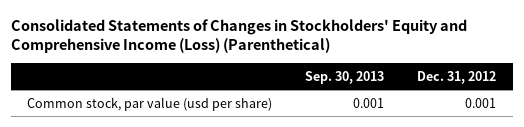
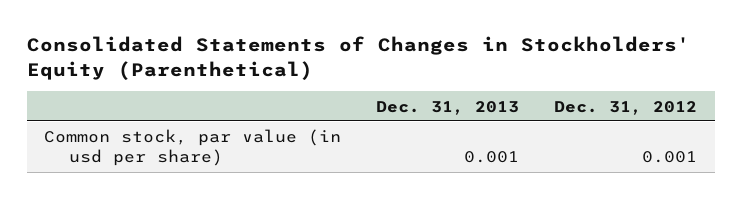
[10,18,467,54] Consolidated Statements of Changes in Stockholders' Equity and Comprehensive Income (Loss) (Parenthetical) -> [26,36,690,80] Consolidated Statements of Changes in Stockholders' Equity (Parenthetical)
[305,70,385,84] Sep. 30, 2013 -> none
none -> [376,100,520,115] Dec. 31, 2013
[27,96,273,111] Common stock, par value (usd per share) -> [44,129,342,167] Common stock, par value (in usd per share)

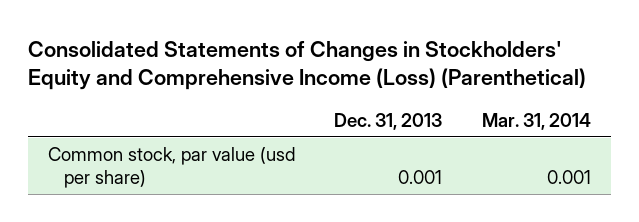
[26,36,690,80] Consolidated Statements of Changes in Stockholders' Equity (Parenthetical) -> [27,40,586,91] Consolidated Statements of Changes in Stockholders' Equity and Comprehensive Income (Loss) (Parenthetical)
[554,100,698,115] Dec. 31, 2012 -> none
none -> [482,113,592,131] Mar. 31, 2014
[44,129,342,167] Common stock, par value (in usd per share) -> [47,147,295,189] Common stock, par value (usd per share)

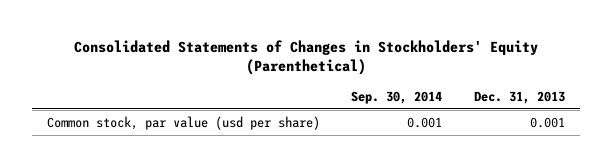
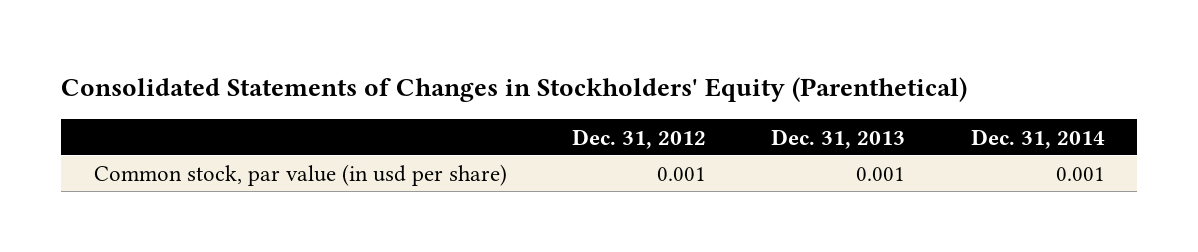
[351,91,443,105] Sep. 30, 2014 -> none
none -> [571,128,706,149] Dec. 31, 2012
none -> [970,128,1105,149] Dec. 31, 2014
[47,115,321,130] Common stock, par value (usd per share) -> [93,164,507,187] Common stock, par value (in usd per share)

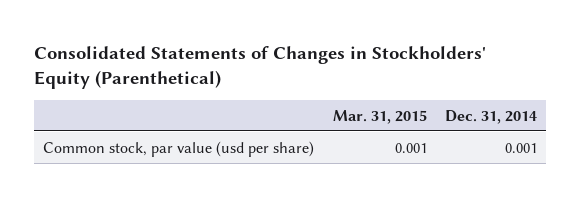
[571,128,706,149] Dec. 31, 2012 -> none
[771,128,906,149] Dec. 31, 2013 -> none
none -> [332,109,427,124] Mar. 31, 2015
[93,164,507,187] Common stock, par value (in usd per share) -> [43,140,315,157] Common stock, par value (usd per share)

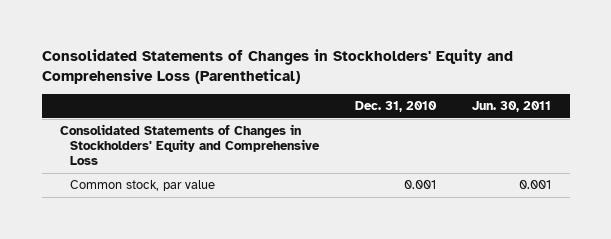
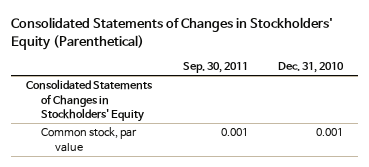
[41,49,513,85] Consolidated Statements of Changes in Stockholders' Equity and Comprehensive Loss (Parenthetical) -> [10,17,333,50] Consolidated Statements of Changes in Stockholders' Equity (Parenthetical)
[472,100,552,112] Jun. 30, 2011 -> none
none -> [182,62,248,74] Sep. 30, 2011
[59,124,320,166] Consolidated Statements of Changes in Stockholders' Equity and Comprehensive Loss -> [26,79,154,123] Consolidated Statements of Changes in Stockholders' Equity

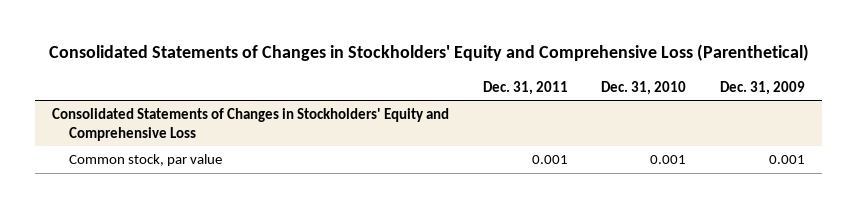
[10,17,333,50] Consolidated Statements of Changes in Stockholders' Equity (Parenthetical) -> [48,44,809,62] Consolidated Statements of Changes in Stockholders' Equity and Comprehensive Loss (Parenthetical)
[182,62,248,74] Sep. 30, 2011 -> none
none -> [482,80,568,95] Dec. 31, 2011
none -> [720,80,806,95] Dec. 31, 2009
[26,79,154,123] Consolidated Statements of Changes in Stockholders' Equity -> [51,108,449,141] Consolidated Statements of Changes in Stockholders' Equity and Comprehensive Loss

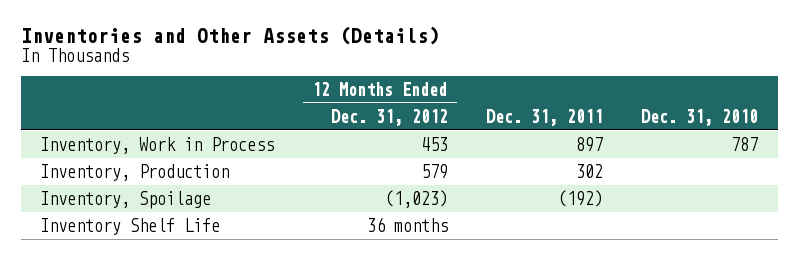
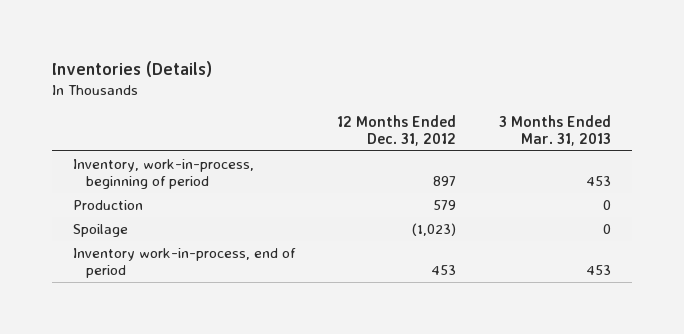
[20,25,439,45] Inventories and Other Assets (Details) -> [51,60,212,77] Inventories (Details)
[486,108,604,126] Dec. 31, 2011 -> none
[641,108,759,126] Dec. 31, 2010 -> none
none -> [498,114,611,146] 3 Months Ended Mar. 31, 2013
[40,217,221,235] Inventory Shelf Life -> none
[40,136,275,154] Inventory, Work in Process -> [72,158,254,190] Inventory, work-in-process, beginning of period
[420,136,448,151] 453 -> [433,176,457,187] 897
[40,163,230,181] Inventory, Production -> [72,199,143,210] Production
[40,190,212,209] Inventory, Spoilage -> [72,223,128,237] Spoilage
none -> [72,247,296,279] Inventory work-in-process, end of period

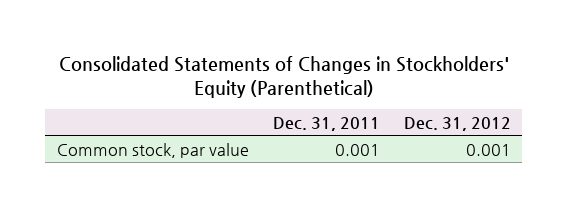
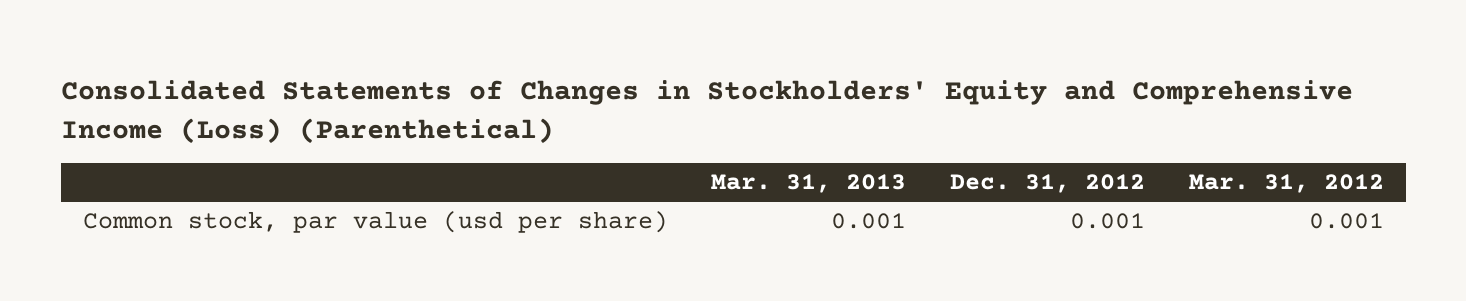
[58,55,509,98] Consolidated Statements of Changes in Stockholders' Equity (Parenthetical) -> [60,80,1353,145] Consolidated Statements of Changes in Stockholders' Equity and Comprehensive Income (Loss) (Parenthetical)
[272,116,380,131] Dec. 31, 2011 -> none
none -> [711,174,907,194] Mar. 31, 2013
none -> [1188,174,1384,194] Mar. 31, 2012
[57,142,250,158] Common stock, par value -> [82,211,668,234] Common stock, par value (usd per share)

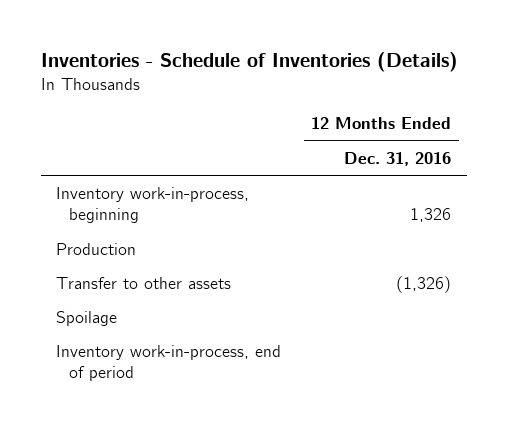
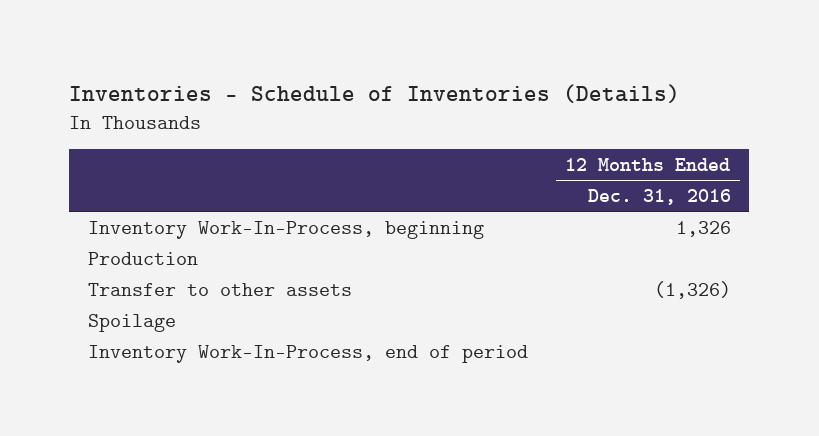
[55,187,249,224] Inventory work-in-process, beginning -> [88,220,485,239] Inventory Work-In-Process, beginning
[55,345,281,382] Inventory work-in-process, end of period -> [88,344,529,363] Inventory Work-In-Process, end of period

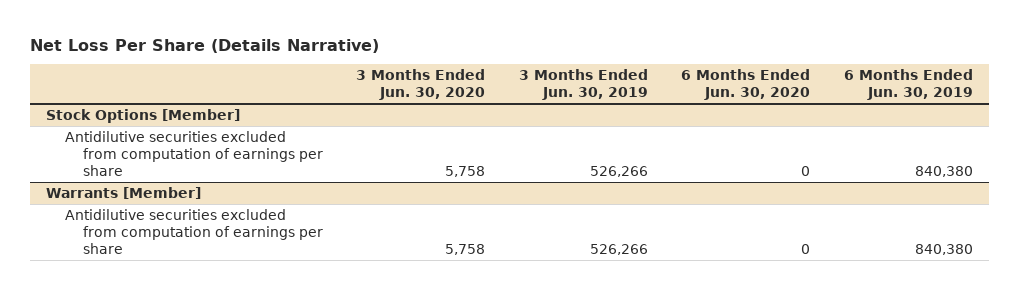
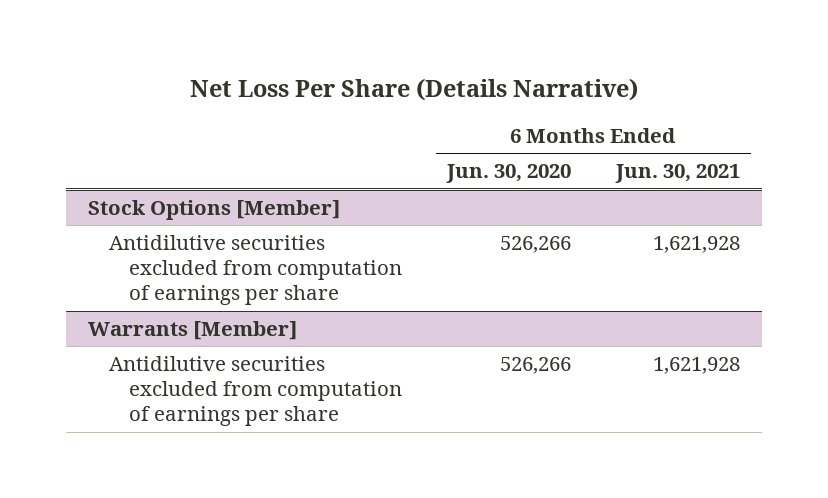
[356,69,486,101] 3 Months Ended Jun. 30, 2020 -> none
[518,69,648,101] 3 Months Ended Jun. 30, 2019 -> none
[843,69,973,101] 6 Months Ended Jun. 30, 2019 -> none
none -> [614,164,740,184] Jun. 30, 2021
[801,165,811,176] 0 -> [499,236,571,254] 526,266
[801,243,811,254] 0 -> [499,357,571,375] 526,266

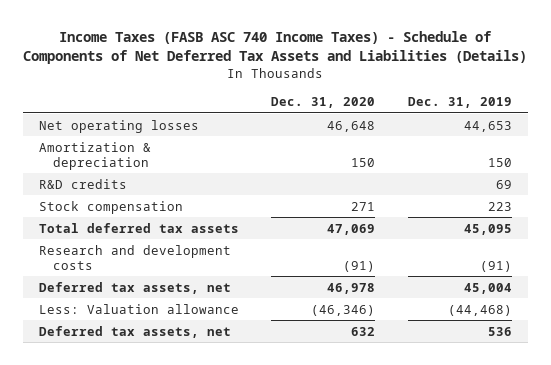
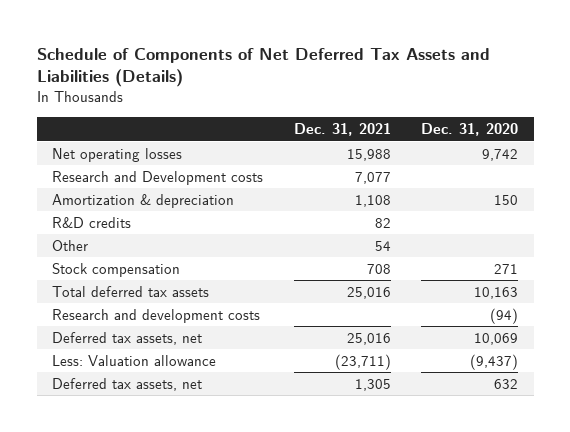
[23,31,528,65] Income Taxes (FASB ASC 740 Income Taxes) - Schedule of Components of Net Deferred Tax Assets and Liabilities (Details) -> [36,47,490,88] Schedule of Components of Net Deferred Tax Assets and Liabilities (Details)
[407,96,512,108] Dec. 31, 2019 -> none
none -> [293,123,391,137] Dec. 31, 2021
[327,120,376,132] 46,648 -> [482,148,519,161] 9,742
none -> [51,170,263,185] Research and Development costs
none -> [51,239,88,251] Other
[327,223,376,235] 47,069 -> [474,286,519,299] 10,163
[343,260,376,272] (91) -> [490,307,519,324] (94)
[327,282,376,294] 46,978 -> [474,332,519,345] 10,069
[311,304,376,316] (46,346) -> [470,353,519,370] (9,437)

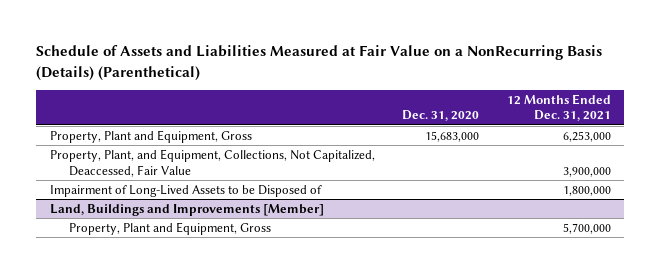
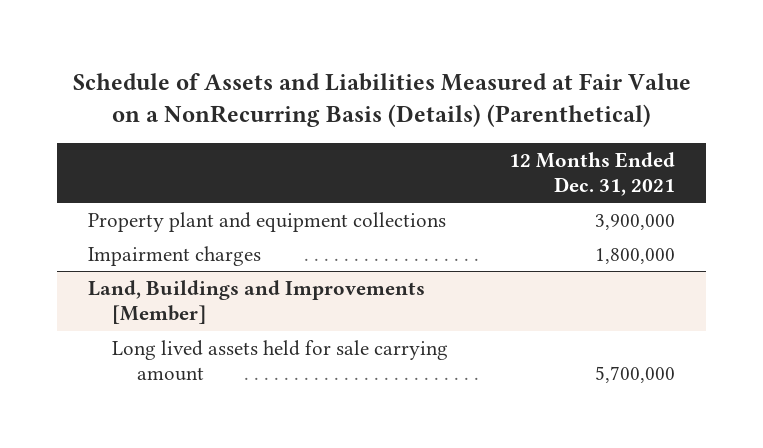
[402,110,480,122] Dec. 31, 2020 -> none
[49,129,252,143] Property, Plant and Equipment, Gross -> none
[49,148,375,177] Property, Plant, and Equipment, Collections, Not Capitalized, Deaccessed, Fair Value -> [87,211,446,232] Property plant and equipment collections
[49,184,322,197] Impairment of Long-Lived Assets to be Disposed of -> [87,245,261,266] Impairment charges
[68,221,271,235] Property, Plant and Equipment, Gross -> none
none -> [112,339,449,382] Long lived assets held for sale carrying amount

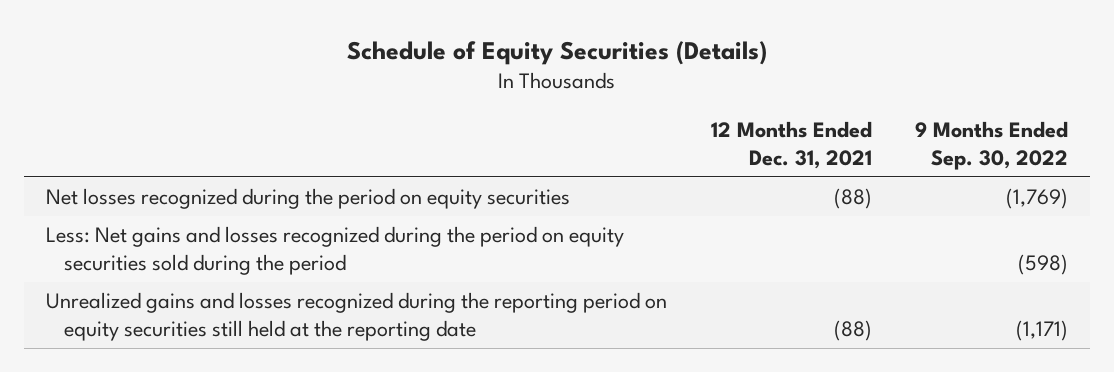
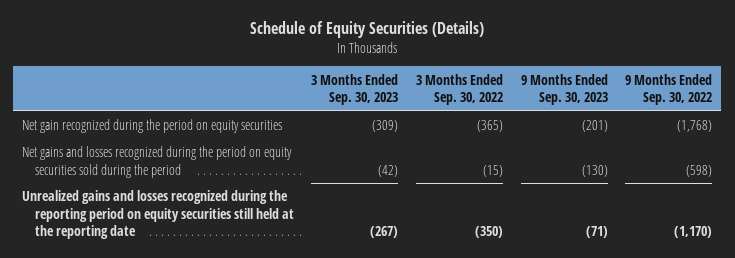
[710,120,872,169] 12 Months Ended Dec. 31, 2021 -> none
none -> [311,73,399,106] 3 Months Ended Sep. 30, 2023
none -> [415,73,503,106] 3 Months Ended Sep. 30, 2022
none -> [520,73,608,106] 9 Months Ended Sep. 30, 2023
[46,188,571,210] Net losses recognized during the period on equity securities -> [22,119,283,134] Net gain recognized during the period on equity securities
[1006,188,1069,210] (1,769) -> [677,120,713,133] (1,768)
[46,226,625,276] Less: Net gains and losses recognized during the period on equity securities sold during the period -> [22,146,293,178] Net gains and losses recognized during the period on equity securities sold during the period
[1016,320,1069,342] (1,171) -> [674,226,713,239] (1,170)

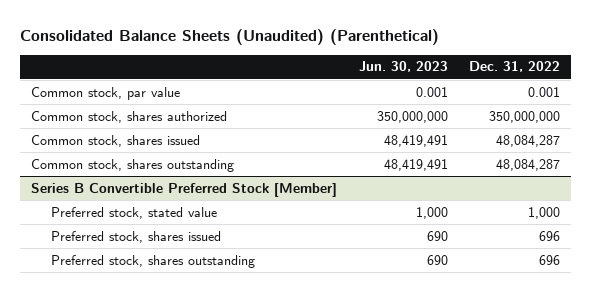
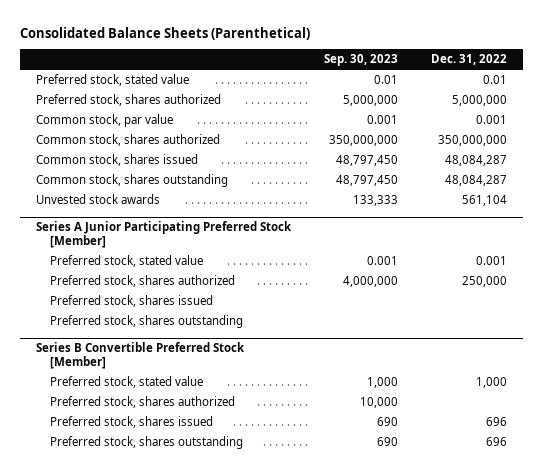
[20,29,440,46] Consolidated Balance Sheets (Unaudited) (Parenthetical) -> [20,26,311,40] Consolidated Balance Sheets (Parenthetical)
[358,61,448,73] Jun. 30, 2023 -> none
none -> [324,54,399,67] Sep. 30, 2023
none -> [36,74,190,87] Preferred stock, stated value
none -> [36,94,222,107] Preferred stock, shares authorized
none -> [36,194,161,205] Unvested stock awards
none -> [36,221,293,249] Series A Junior Participating Preferred Stock [Member]
none -> [49,255,203,268] Preferred stock, stated value
none -> [49,275,235,288] Preferred stock, shares authorized
none -> [49,295,213,308] Preferred stock, shares issued
none -> [49,315,243,329] Preferred stock, shares outstanding
none -> [49,396,235,409] Preferred stock, shares authorized

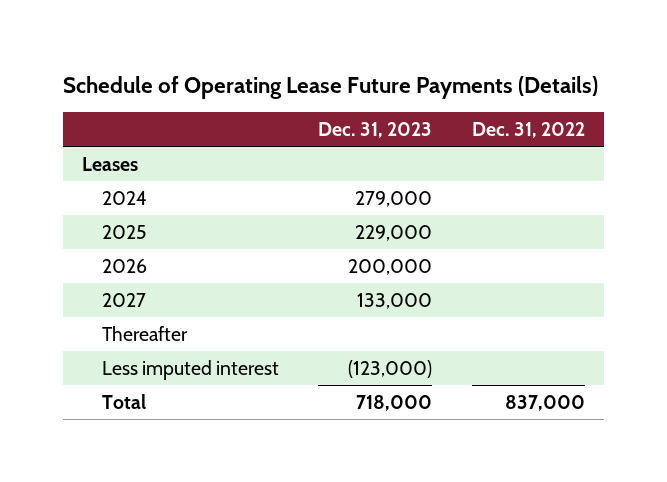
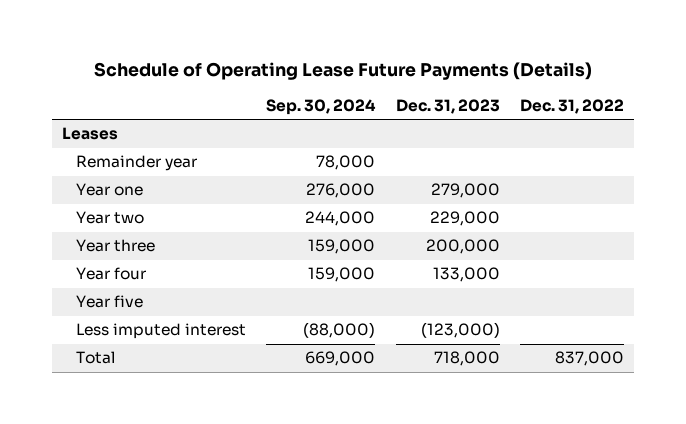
none -> [266,98,377,115] Sep. 30, 2024
none -> [76,155,198,172] Remainder year
[102,190,148,205] 2024 -> [76,183,144,197] Year one
[102,224,148,239] 2025 -> [76,211,145,225] Year two
[102,258,148,273] 2026 -> [76,239,156,253] Year three
[102,292,147,307] 2027 -> [76,267,147,281] Year four
[102,325,189,341] Thereafter -> [76,295,144,309] Year five

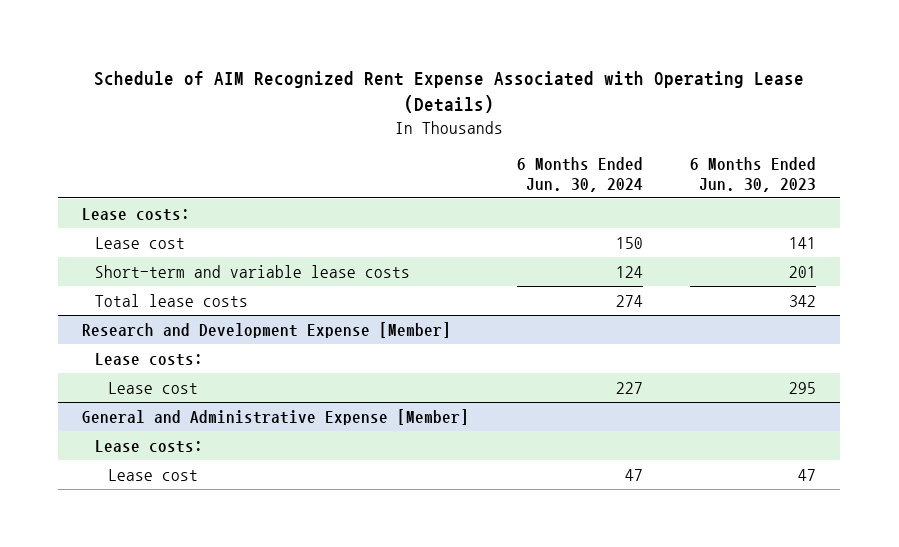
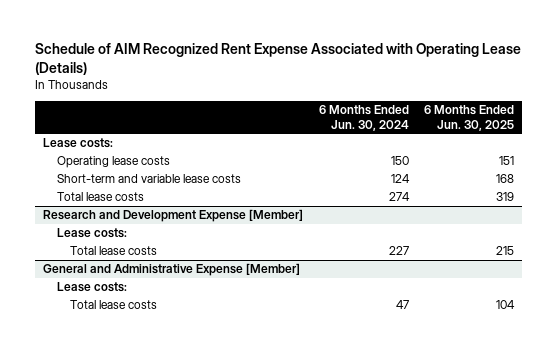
[690,157,817,193] 6 Months Ended Jun. 30, 2023 -> none
none -> [424,105,515,131] 6 Months Ended Jun. 30, 2025
[95,236,186,249] Lease cost -> [56,156,170,169] Operating lease costs
[108,381,199,394] Lease cost -> [70,246,158,256] Total lease costs
[108,468,199,481] Lease cost -> [70,300,158,310] Total lease costs

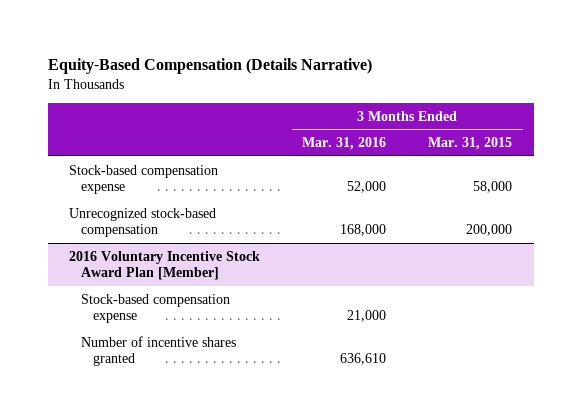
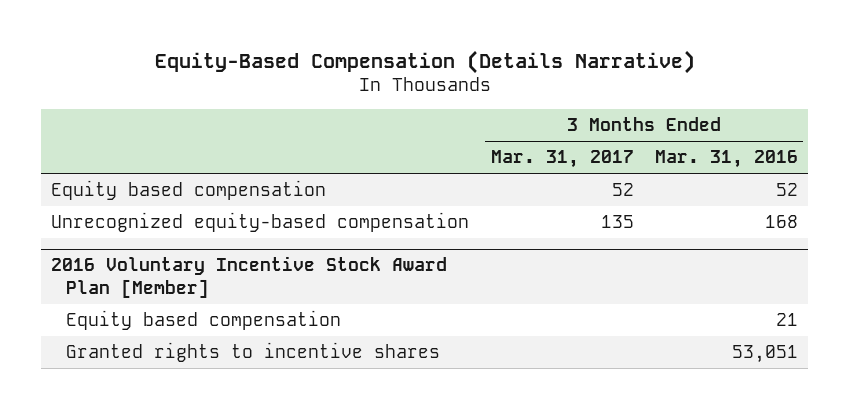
[428,137,513,151] Mar. 31, 2015 -> none
none -> [490,150,634,169] Mar. 31, 2017
[69,164,219,195] Stock-based compensation expense -> [51,180,327,201] Equity based compensation
[347,181,387,194] 52,000 -> [775,183,798,197] 52
[69,207,217,238] Unrecognized stock-based compensation -> [51,212,470,233] Unrecognized equity-based compensation
[340,224,387,237] 168,000 -> [764,215,798,229] 168
[81,293,231,324] Stock-based compensation expense -> [66,310,342,331] Equity based compensation
[347,310,387,323] 21,000 -> [775,313,798,327] 21
[81,335,237,367] Number of incentive shares granted -> [66,342,441,363] Granted rights to incentive shares
[340,353,387,366] 636,610 -> [731,345,798,364] 53,051

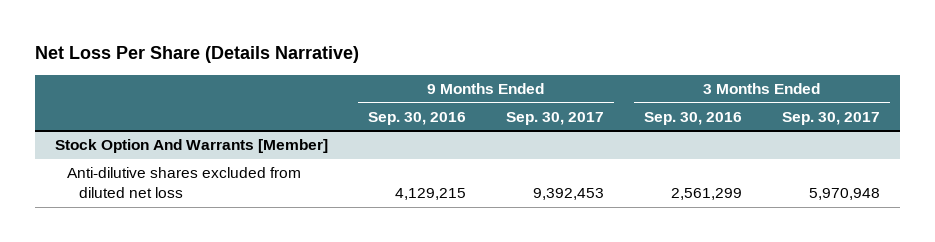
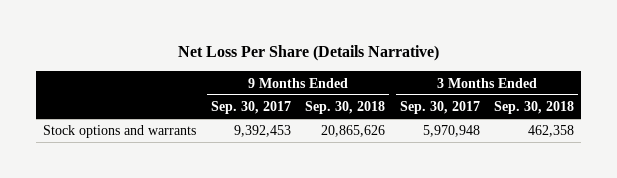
[367,111,466,125] Sep. 30, 2016 -> none
[643,111,742,125] Sep. 30, 2016 -> none
none -> [305,101,386,115] Sep. 30, 2018
none -> [494,101,575,115] Sep. 30, 2018
[54,139,328,154] Stock Option And Warrants [Member] -> none
[66,167,301,199] Anti-dilutive shares excluded from diluted net loss -> [42,125,196,139] Stock options and warrants

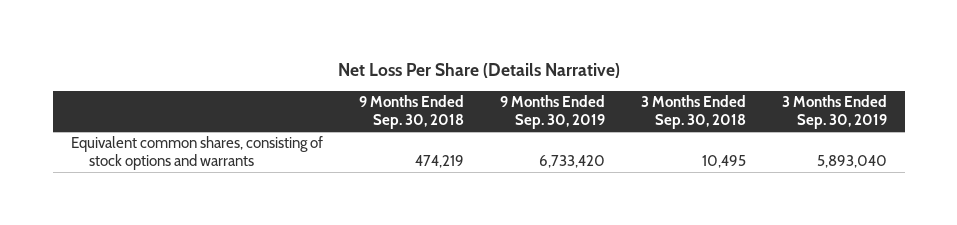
[210,101,291,115] Sep. 30, 2017 -> none
[399,101,480,115] Sep. 30, 2017 -> none
none -> [499,95,605,130] 9 Months Ended Sep. 30, 2019
none -> [781,95,887,130] 3 Months Ended Sep. 30, 2019
[42,125,196,139] Stock options and warrants -> [70,136,323,171] Equivalent common shares, consisting of stock options and warrants
[321,125,386,138] 20,865,626 -> [414,155,464,169] 474,219
[528,125,575,138] 462,358 -> [701,155,746,169] 10,495

